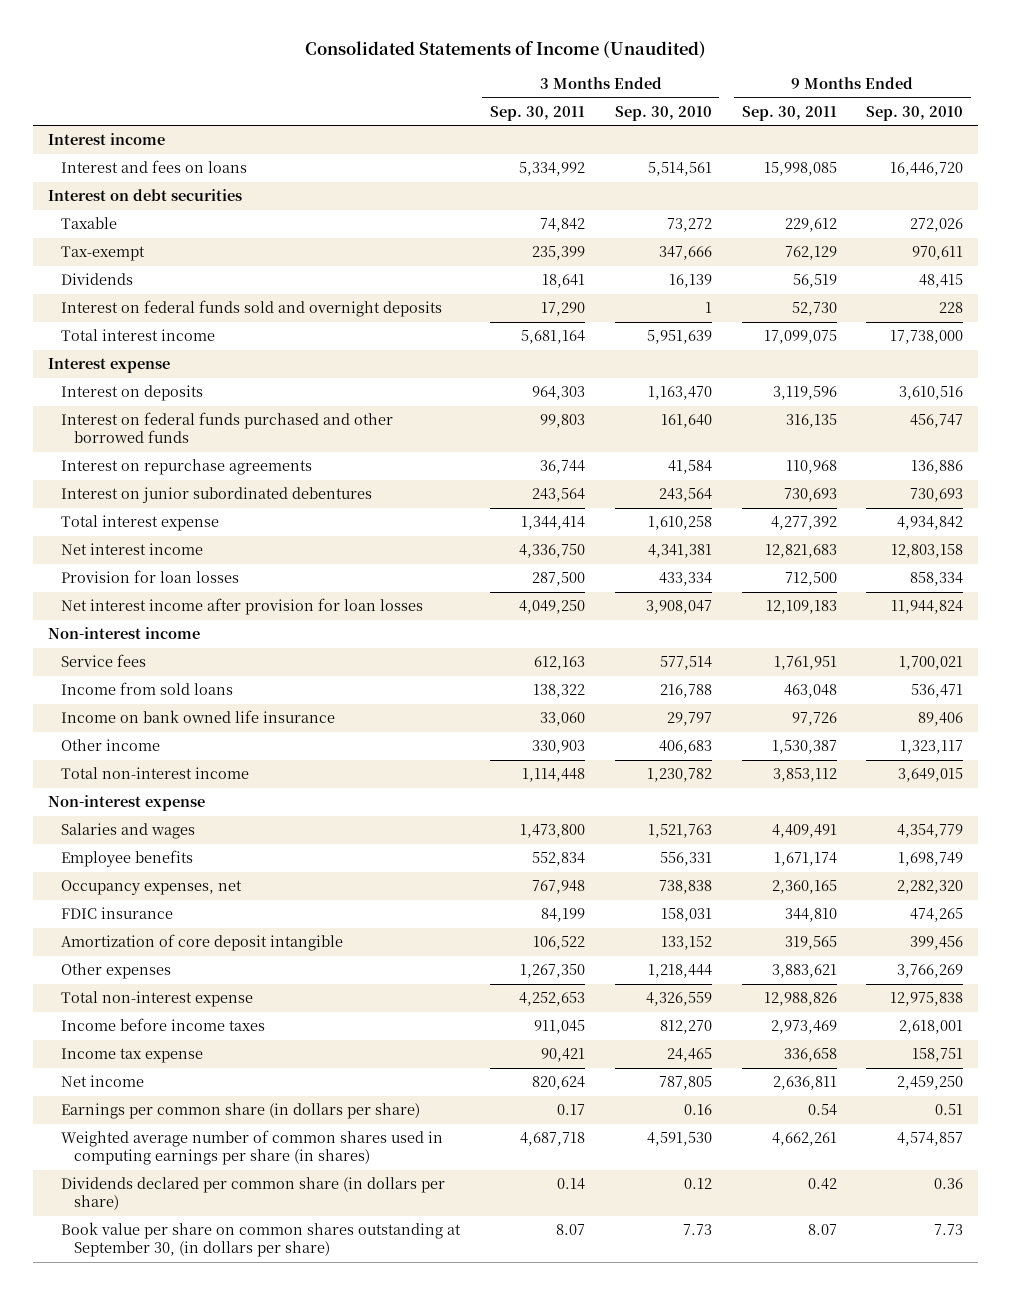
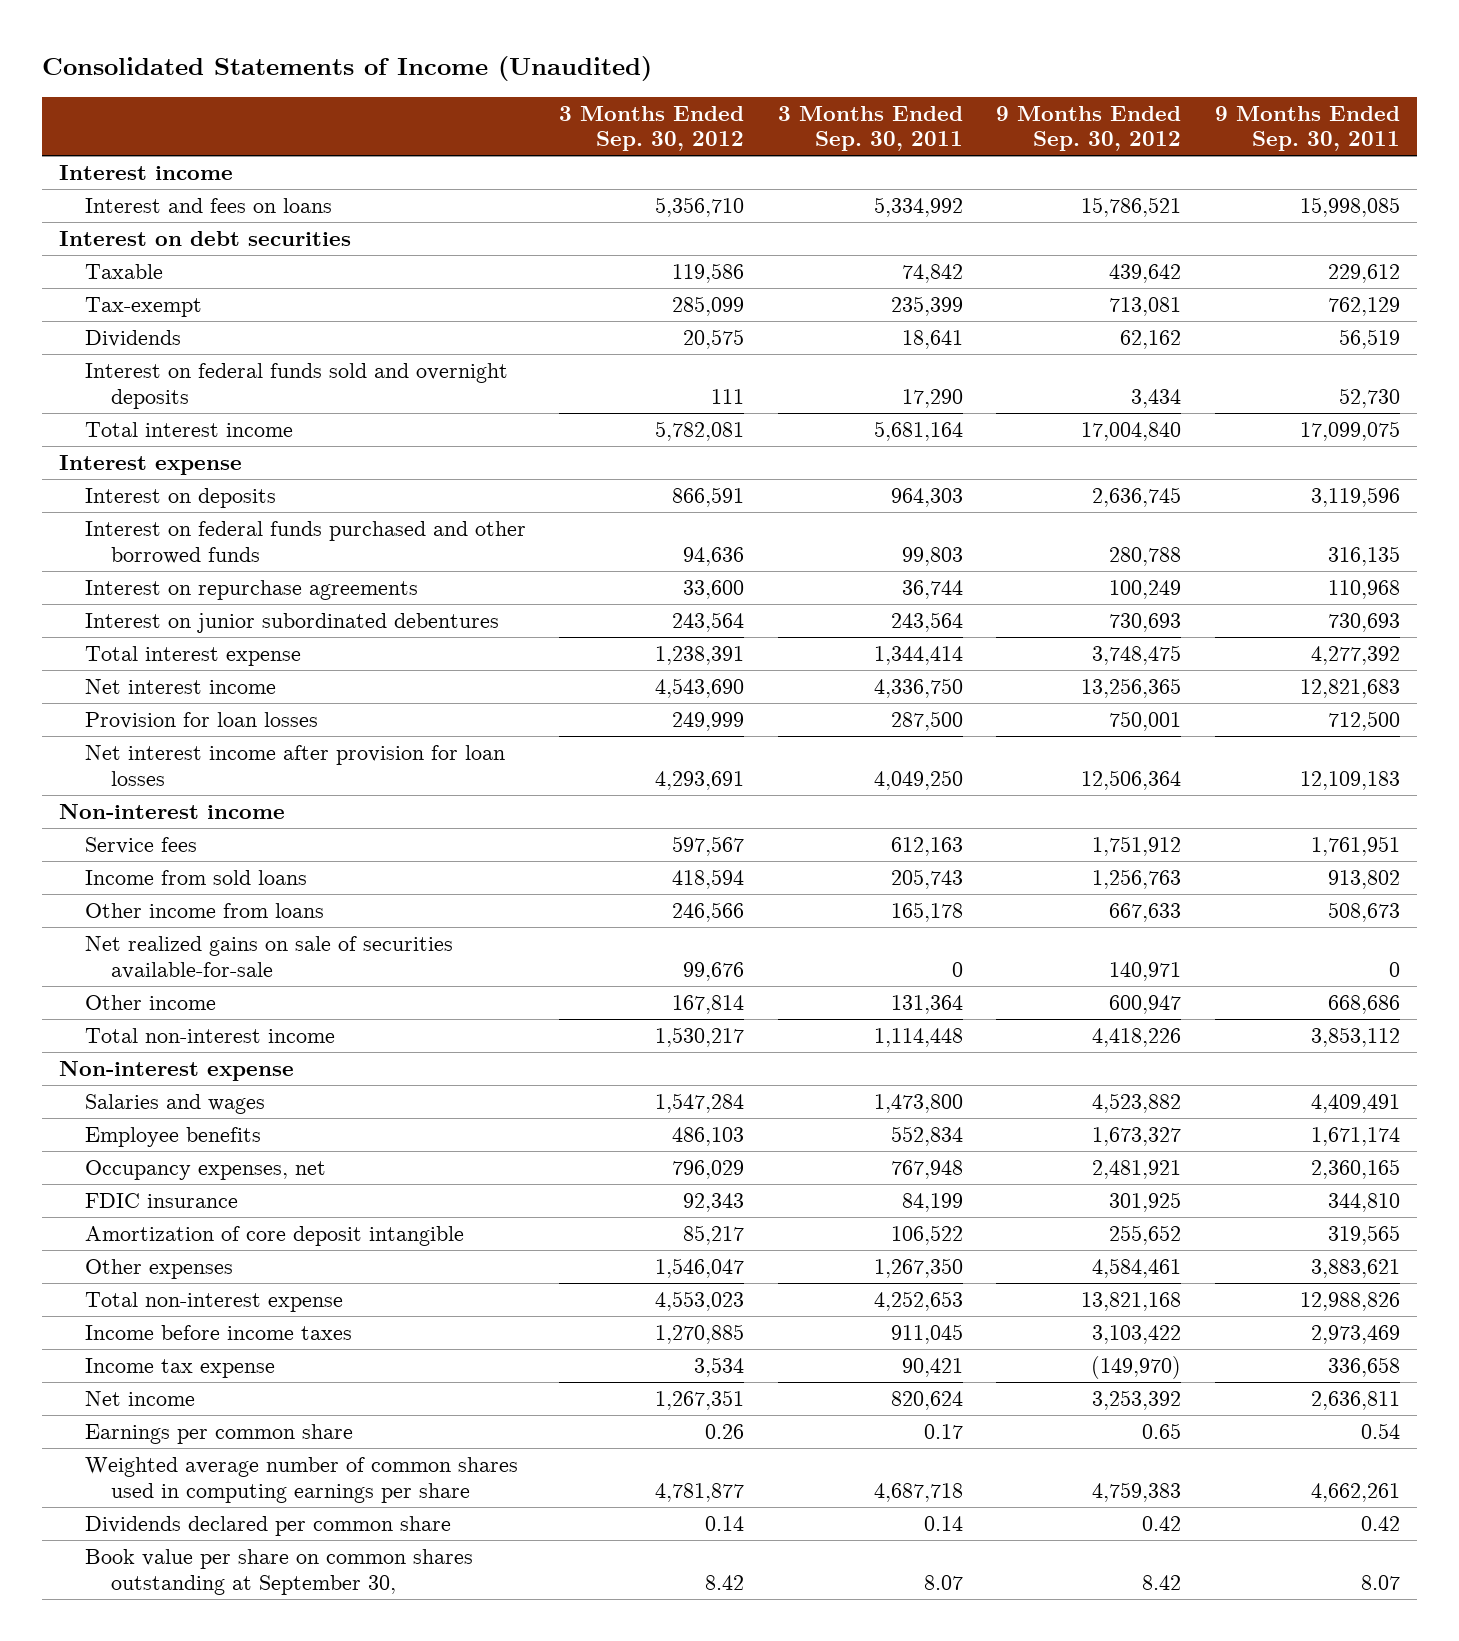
[614,105,712,121] Sep. 30, 2010 -> none
[866,105,964,121] Sep. 30, 2010 -> none
none -> [559,105,745,152] 3 Months Ended Sep. 30, 2012
none -> [996,105,1182,152] 9 Months Ended Sep. 30, 2012
[61,710,336,724] Income on bank owned life insurance -> none
[532,684,585,699] 138,322 -> [890,868,963,889] 205,743
[783,684,837,699] 463,048 -> [1328,869,1401,889] 913,802
none -> [84,902,324,918] Other income from loans
none -> [84,935,453,979] Net realized gains on sale of securities available-for-sale
[531,740,585,755] 330,903 -> [890,994,963,1014] 131,364
[771,740,837,755] 1,530,387 -> [1328,994,1401,1014] 668,686
[61,1103,421,1120] Earnings per common share (in dollars per share) -> [84,1423,353,1444] Earnings per common share
[61,1130,444,1166] Weighted average number of common shares used in computing earnings per share (in shares) -> [84,1456,518,1503] Weighted average number of common shares used in computing earnings per share
[61,1177,446,1211] Dividends declared per common share (in dollars per share) -> [84,1515,451,1536] Dividends declared per common share
[61,1222,462,1258] Book value per share on common shares outstanding at September 30, (in dollars per share) -> [84,1548,473,1595] Book value per share on common shares outstanding at September 30,

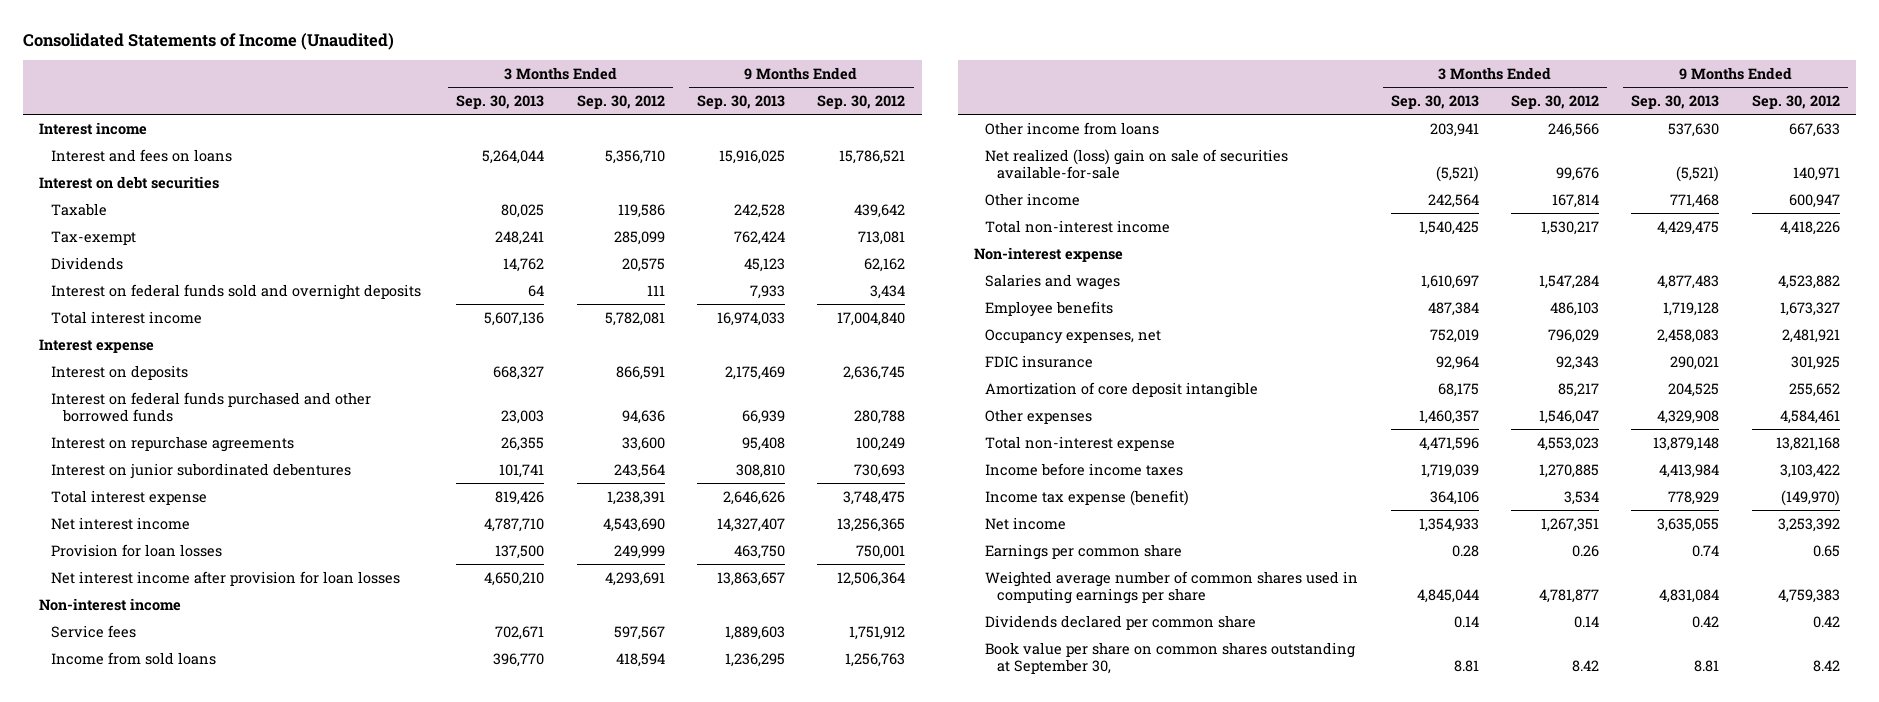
[777,105,963,152] 3 Months Ended Sep. 30, 2011 -> none
[1215,105,1401,152] 9 Months Ended Sep. 30, 2011 -> none
none -> [456,94,545,109] Sep. 30, 2013
none -> [697,94,786,109] Sep. 30, 2013
[84,935,453,979] Net realized gains on sale of securities available-for-sale -> [985,148,1289,179] Net realized (loss) gain on sale of securities available-for-sale
[84,1357,275,1378] Income tax expense -> [985,489,1190,506] Income tax expense (benefit)

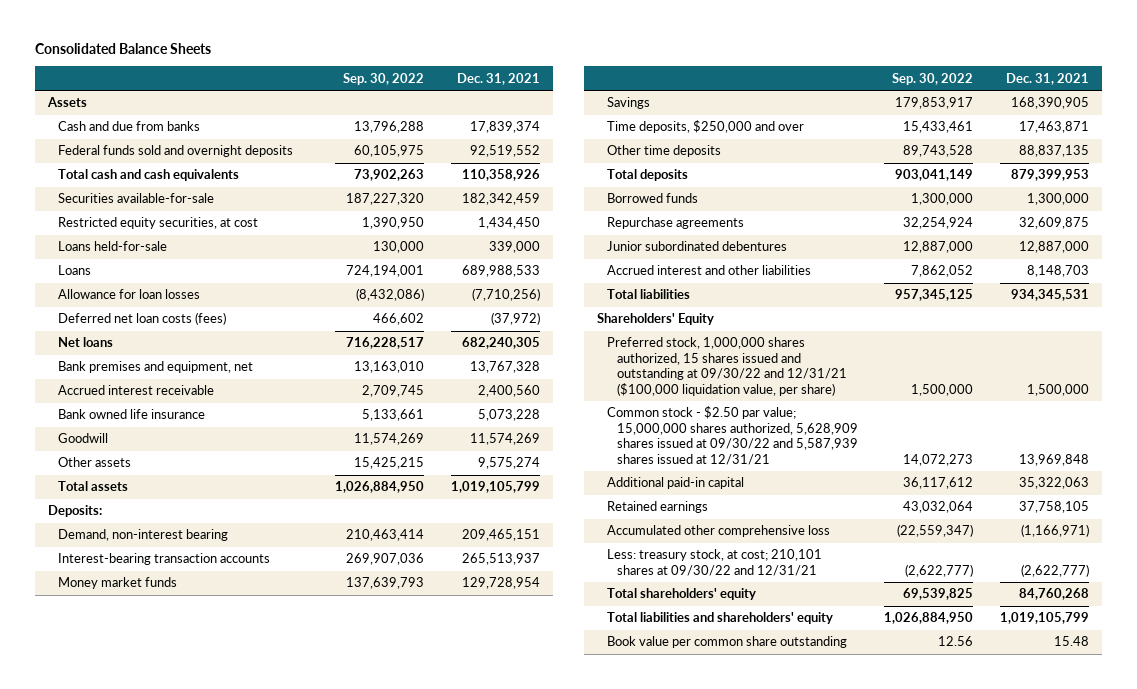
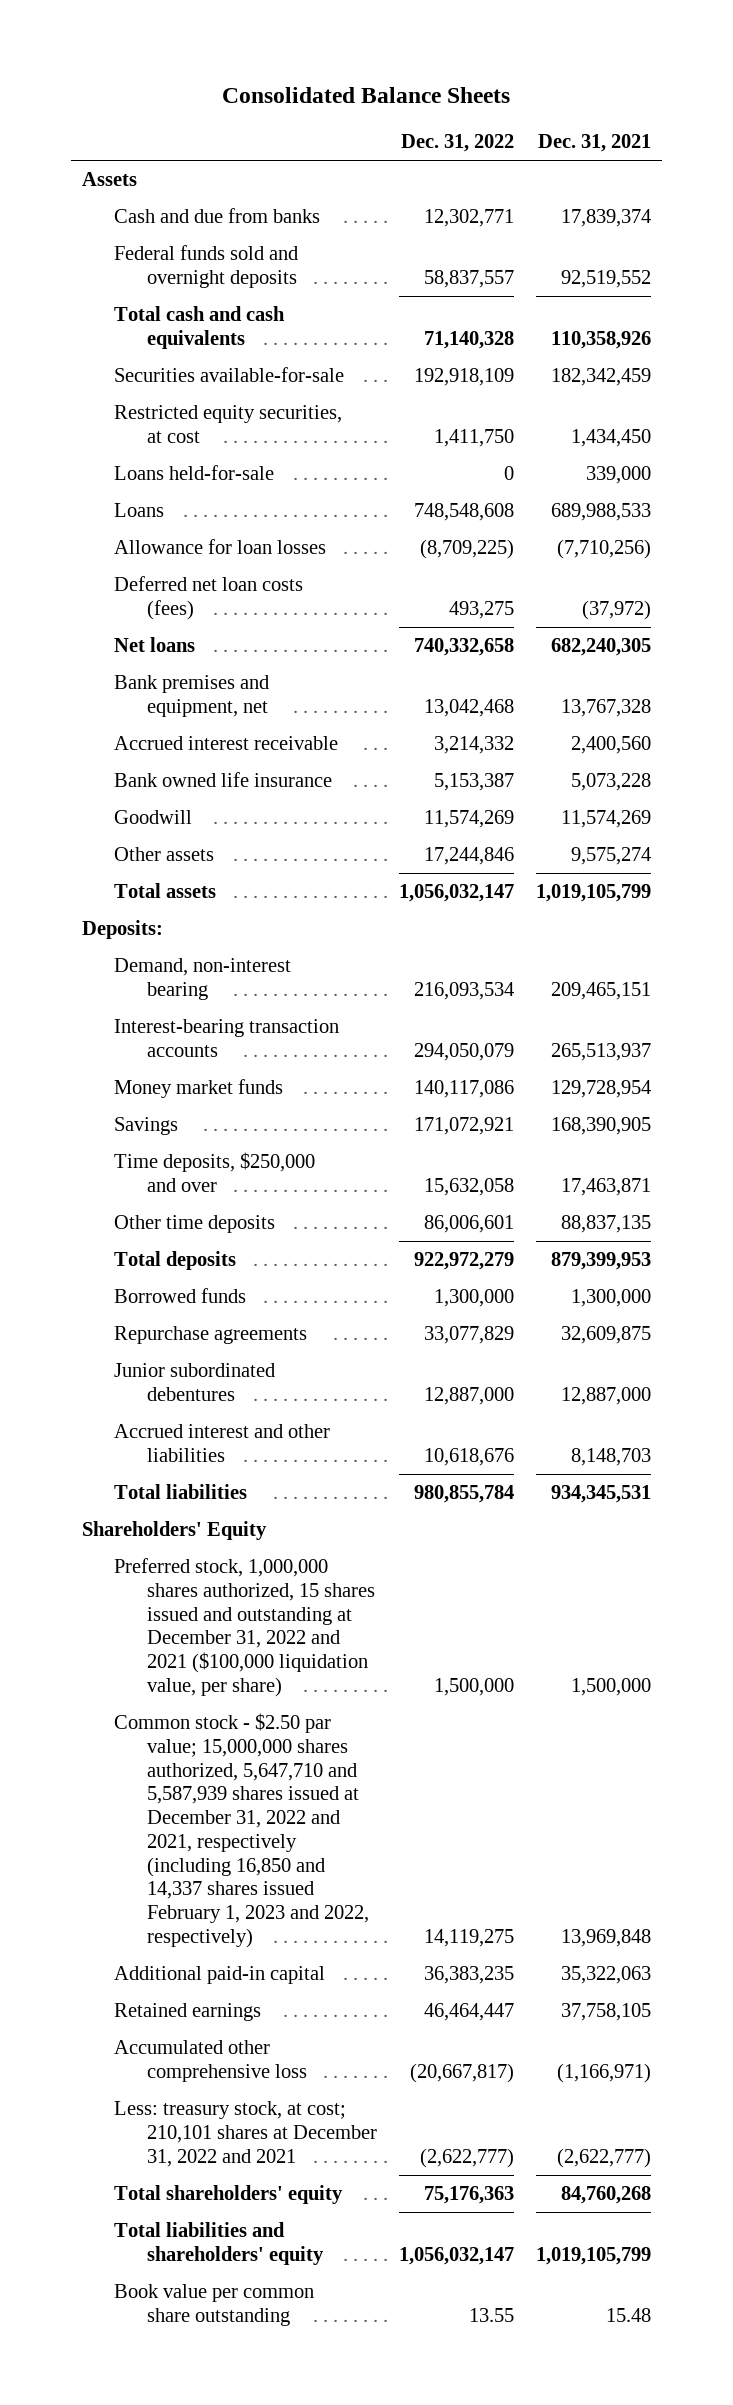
[343,72,425,85] Sep. 30, 2022 -> none
none -> [400,134,514,153] Dec. 31, 2022
[606,337,847,396] Preferred stock, 1,000,000 shares authorized, 15 shares issued and outstanding at 09/30/22 and 12/31/21 ($100,000 liquidation value, per share) -> [114,1558,375,1697] Preferred stock, 1,000,000 shares authorized, 15 shares issued and outstanding at December 31, 2022 and 2021 ($100,000 liquidation value, per share)
[606,406,858,465] Common stock - $2.50 par value; 15,000,000 shares authorized, 5,628,909 shares issued at 09/30/22 and 5,587,939 shares issued at 12/31/21 -> [114,1713,369,1948] Common stock - $2.50 par value; 15,000,000 shares authorized, 5,647,710 and 5,587,939 shares issued at December 31, 2022 and 2021, respectively (including 16,850 and 14,337 shares issued February 1, 2023 and 2022, respectively)
[606,549,822,576] Less: treasury stock, at cost; 210,101 shares at 09/30/22 and 12/31/21 -> [114,2101,377,2167] Less: treasury stock, at cost; 210,101 shares at December 31, 2022 and 2021

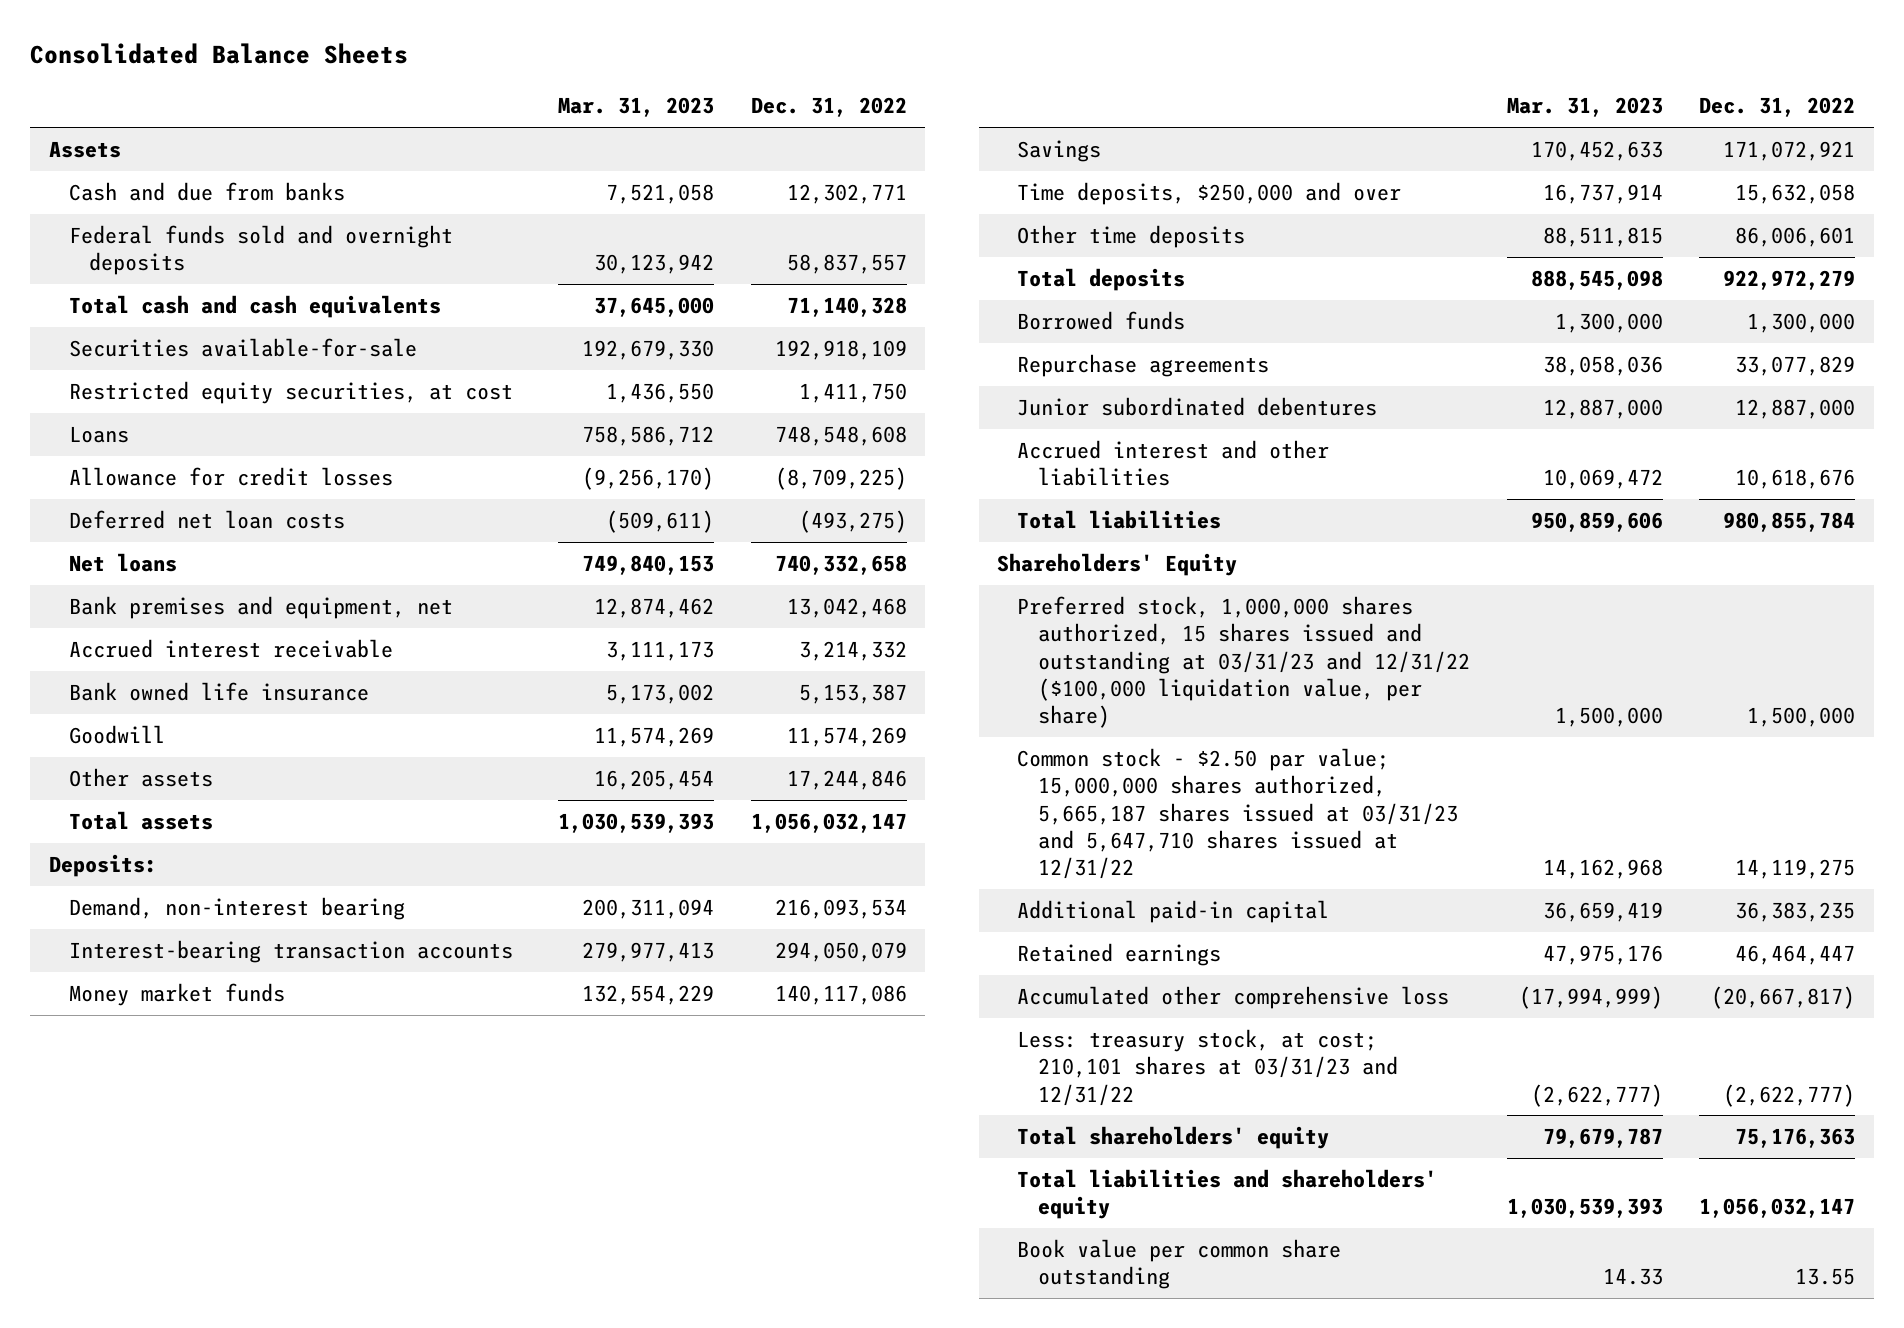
[537,134,651,153] Dec. 31, 2021 -> none
none -> [558,97,715,118] Mar. 31, 2023
[114,465,275,481] Loans held-for-sale -> none
[114,539,327,555] Allowance for loan losses -> [69,466,394,486] Allowance for credit losses
[114,576,304,620] Deferred net loan costs (fees) -> [69,509,346,529] Deferred net loan costs
[448,600,514,619] 493,275 -> [799,509,908,533] (493,275)
[114,1558,375,1697] Preferred stock, 1,000,000 shares authorized, 15 shares issued and outstanding at December 31, 2022 and 2021 ($100,000 liquidation value, per share) -> [1017,595,1470,729] Preferred stock, 1,000,000 shares authorized, 15 shares issued and outstanding at 03/31/23 and 12/31/22 ($100,000 liquidation value, per share)
[114,1713,369,1948] Common stock - $2.50 par value; 15,000,000 shares authorized, 5,647,710 and 5,587,939 shares issued at December 31, 2022 and 2021, respectively (including 16,850 and 14,337 shares issued February 1, 2023 and 2022, respectively) -> [1017,747,1458,880] Common stock - $2.50 par value; 15,000,000 shares authorized, 5,665,187 shares issued at 03/31/23 and 5,647,710 shares issued at 12/31/22
[114,2101,377,2167] Less: treasury stock, at cost; 210,101 shares at December 31, 2022 and 2021 -> [1017,1028,1398,1106] Less: treasury stock, at cost; 210,101 shares at 03/31/23 and 12/31/22

